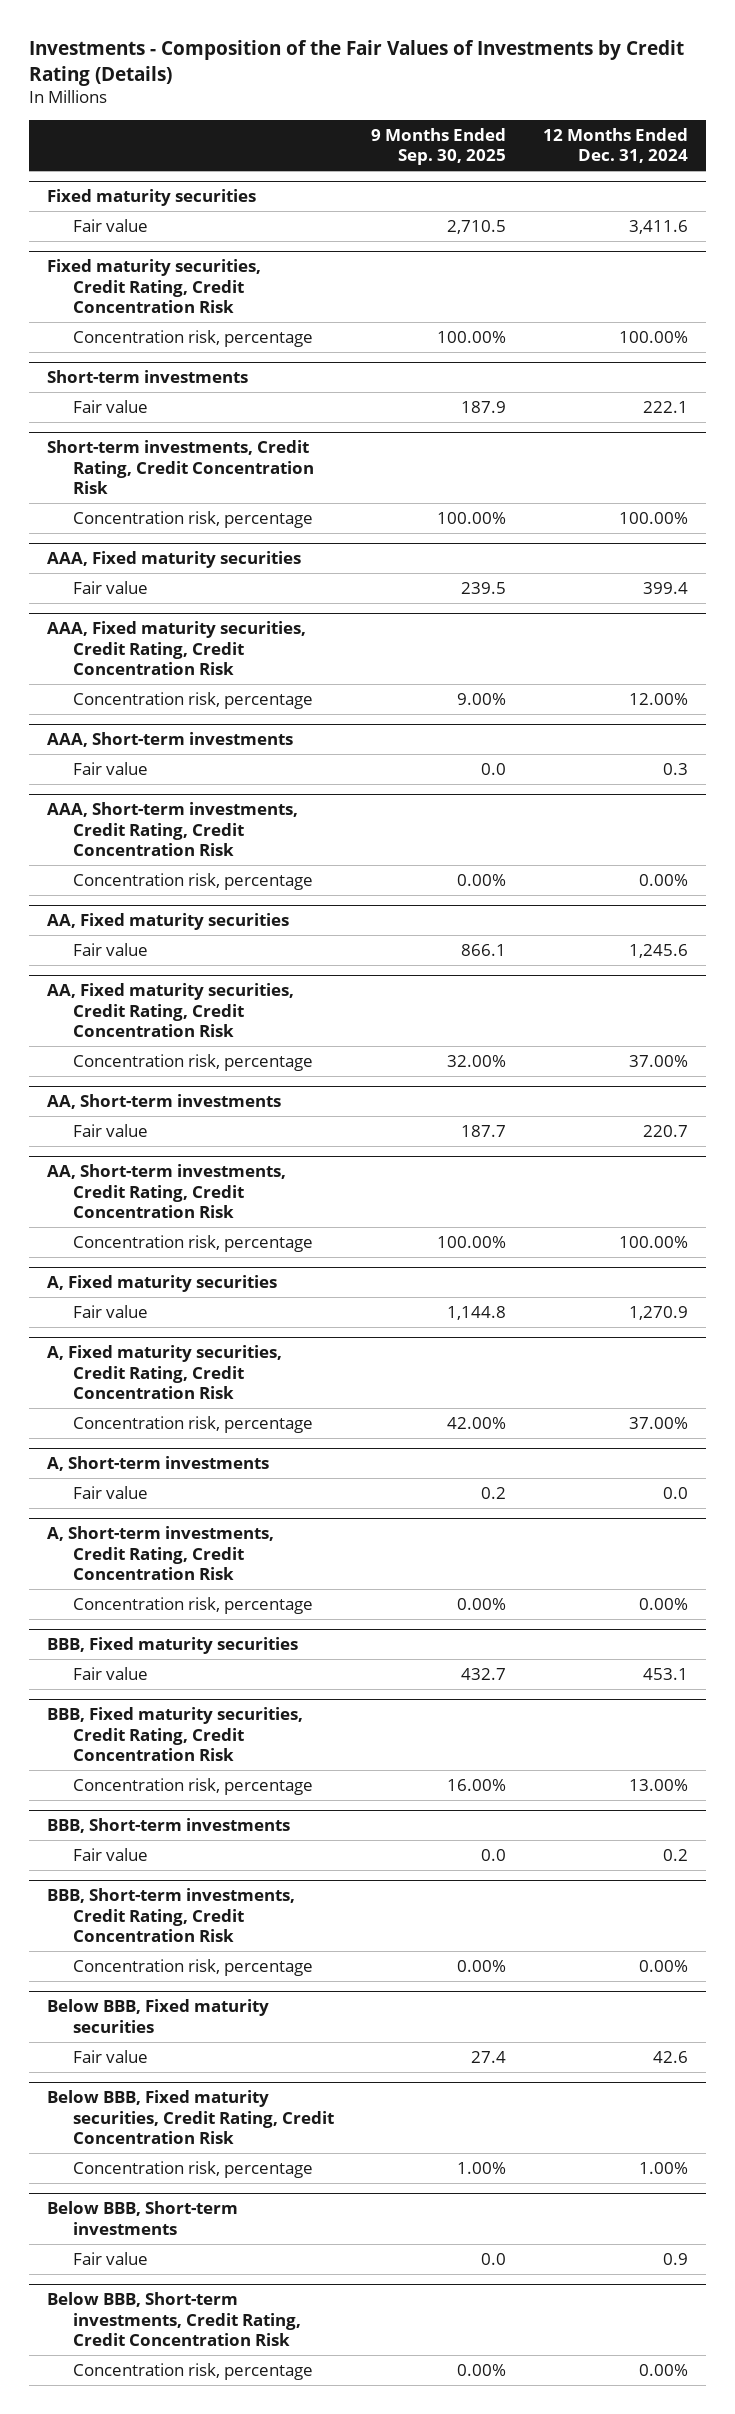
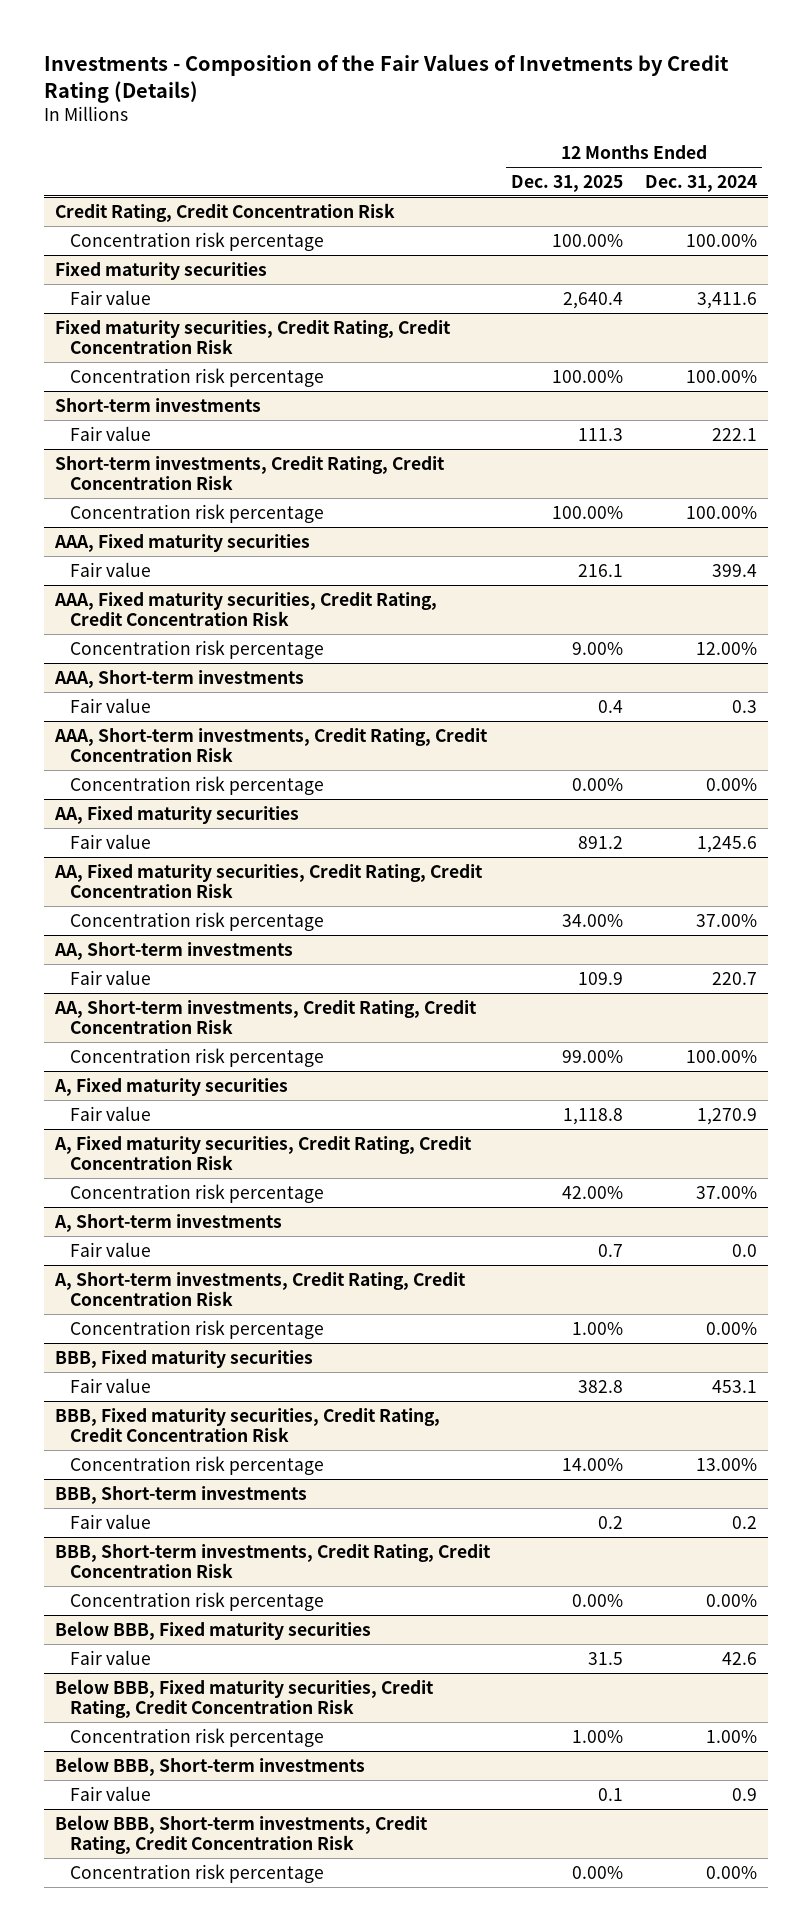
[29,39,685,86] Investments - Composition of the Fair Values of Investments by Credit Rating (Details) -> [43,53,729,103] Investments - Composition of the Fair Values of Invetments by Credit Rating (Details)
[370,127,506,166] 9 Months Ended Sep. 30, 2025 -> none
none -> [511,175,624,193] Dec. 31, 2025
none -> [54,202,395,222] Credit Rating, Credit Concentration Risk
none -> [70,231,325,251] Concentration risk percentage
[73,329,314,347] Concentration risk, percentage -> [70,367,325,387] Concentration risk percentage
[73,510,314,528] Concentration risk, percentage -> [70,503,325,523] Concentration risk percentage
[73,691,314,709] Concentration risk, percentage -> [70,639,325,659] Concentration risk percentage
[73,872,314,890] Concentration risk, percentage -> [70,775,325,795] Concentration risk percentage
[73,1053,314,1071] Concentration risk, percentage -> [70,911,325,931] Concentration risk percentage
[73,1234,314,1252] Concentration risk, percentage -> [70,1047,325,1067] Concentration risk percentage
[73,1415,314,1433] Concentration risk, percentage -> [70,1183,325,1203] Concentration risk percentage
[73,1596,314,1614] Concentration risk, percentage -> [70,1319,325,1339] Concentration risk percentage
[73,1777,314,1795] Concentration risk, percentage -> [70,1455,325,1475] Concentration risk percentage
[73,1958,314,1976] Concentration risk, percentage -> [70,1591,325,1611] Concentration risk percentage
[73,2160,314,2178] Concentration risk, percentage -> [70,1727,325,1747] Concentration risk percentage
[73,2362,314,2380] Concentration risk, percentage -> [70,1863,325,1883] Concentration risk percentage

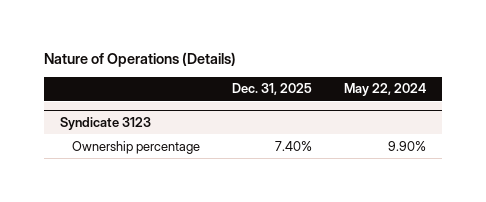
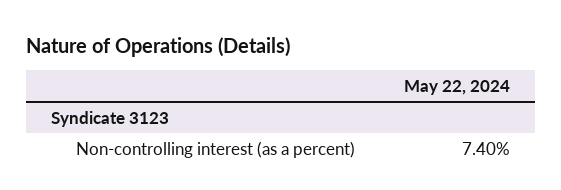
[231,83,312,96] Dec. 31, 2025 -> none
[71,140,200,154] Ownership percentage -> none
none -> [76,140,356,158] Non-controlling interest (as a percent)

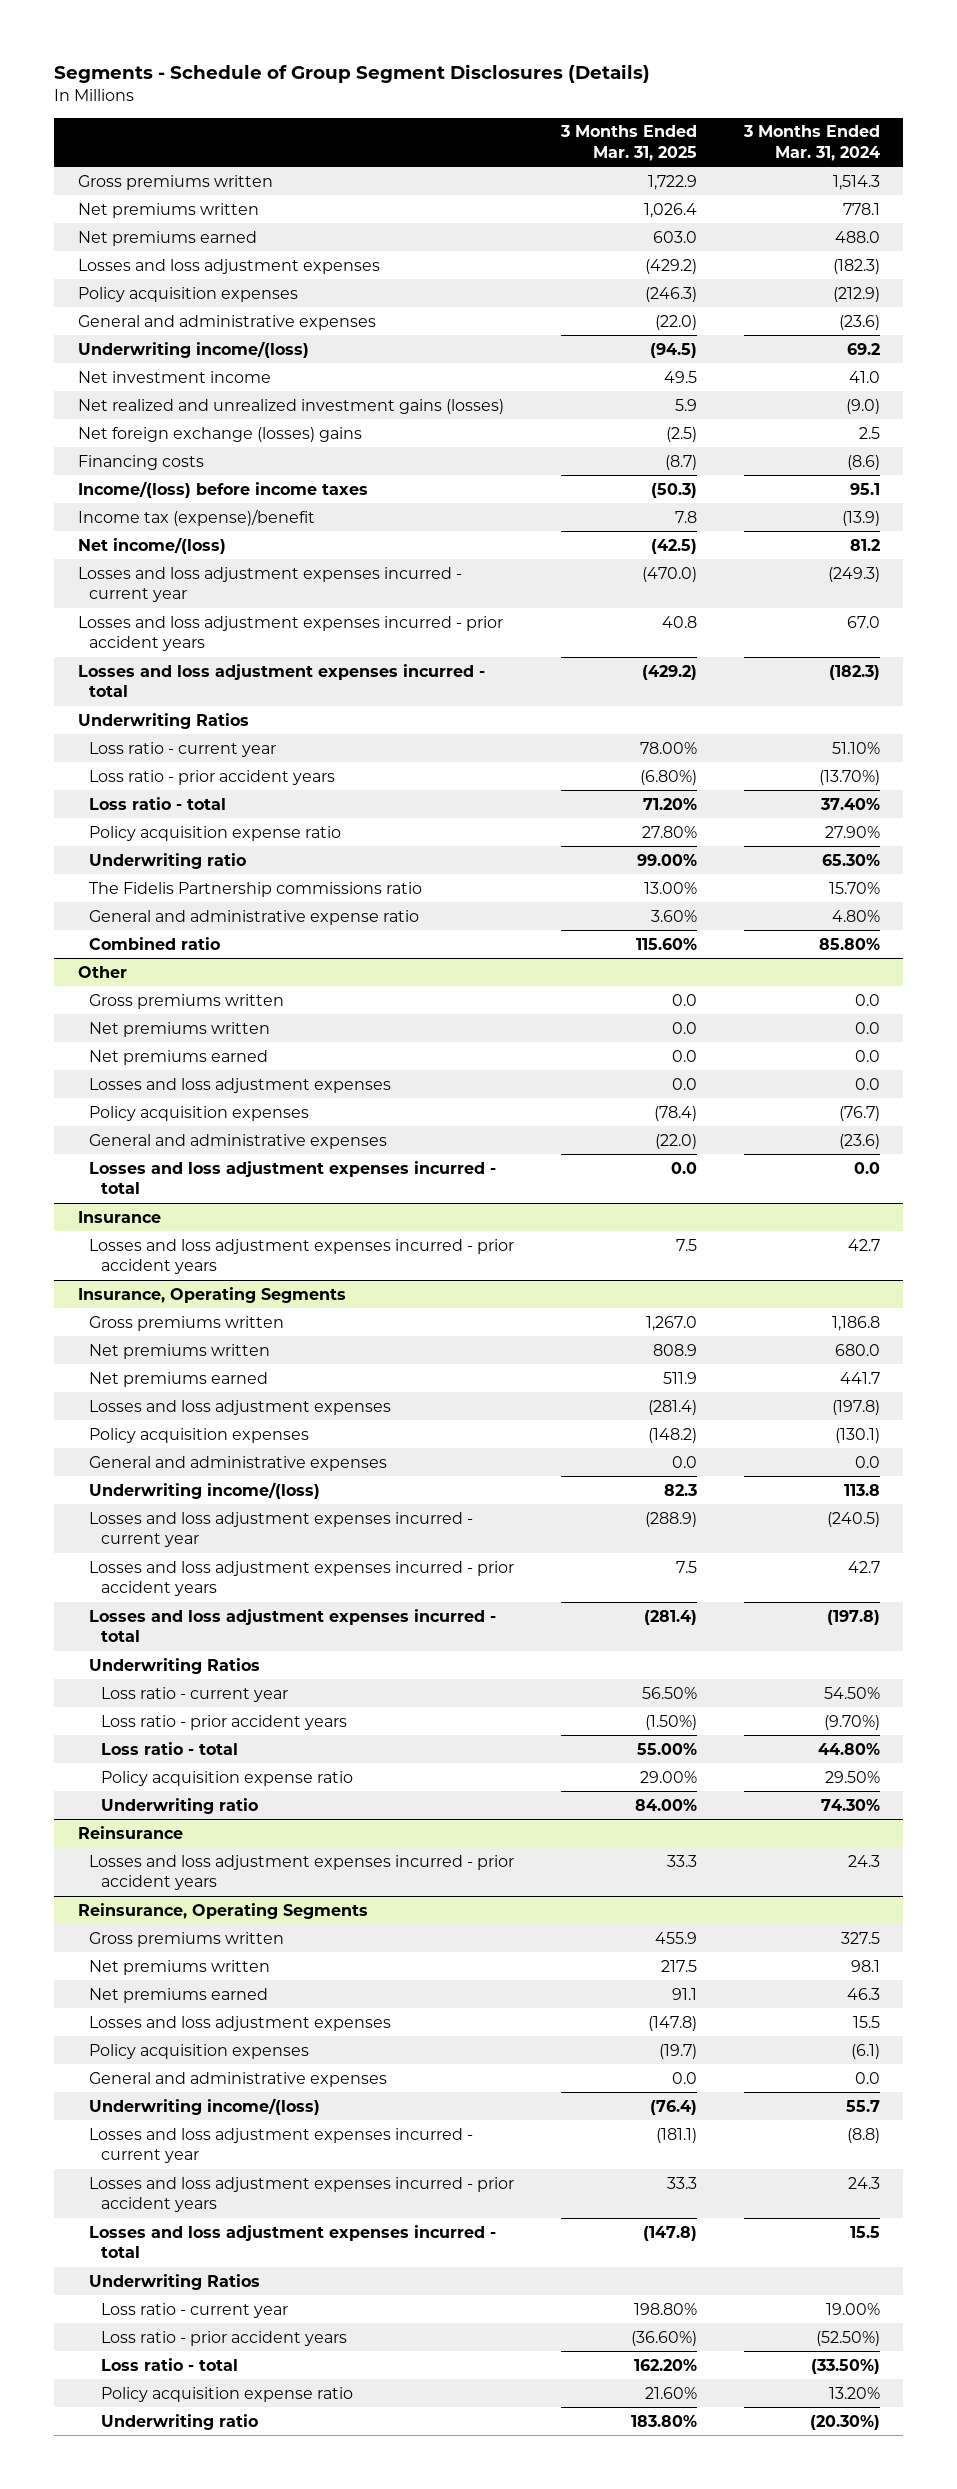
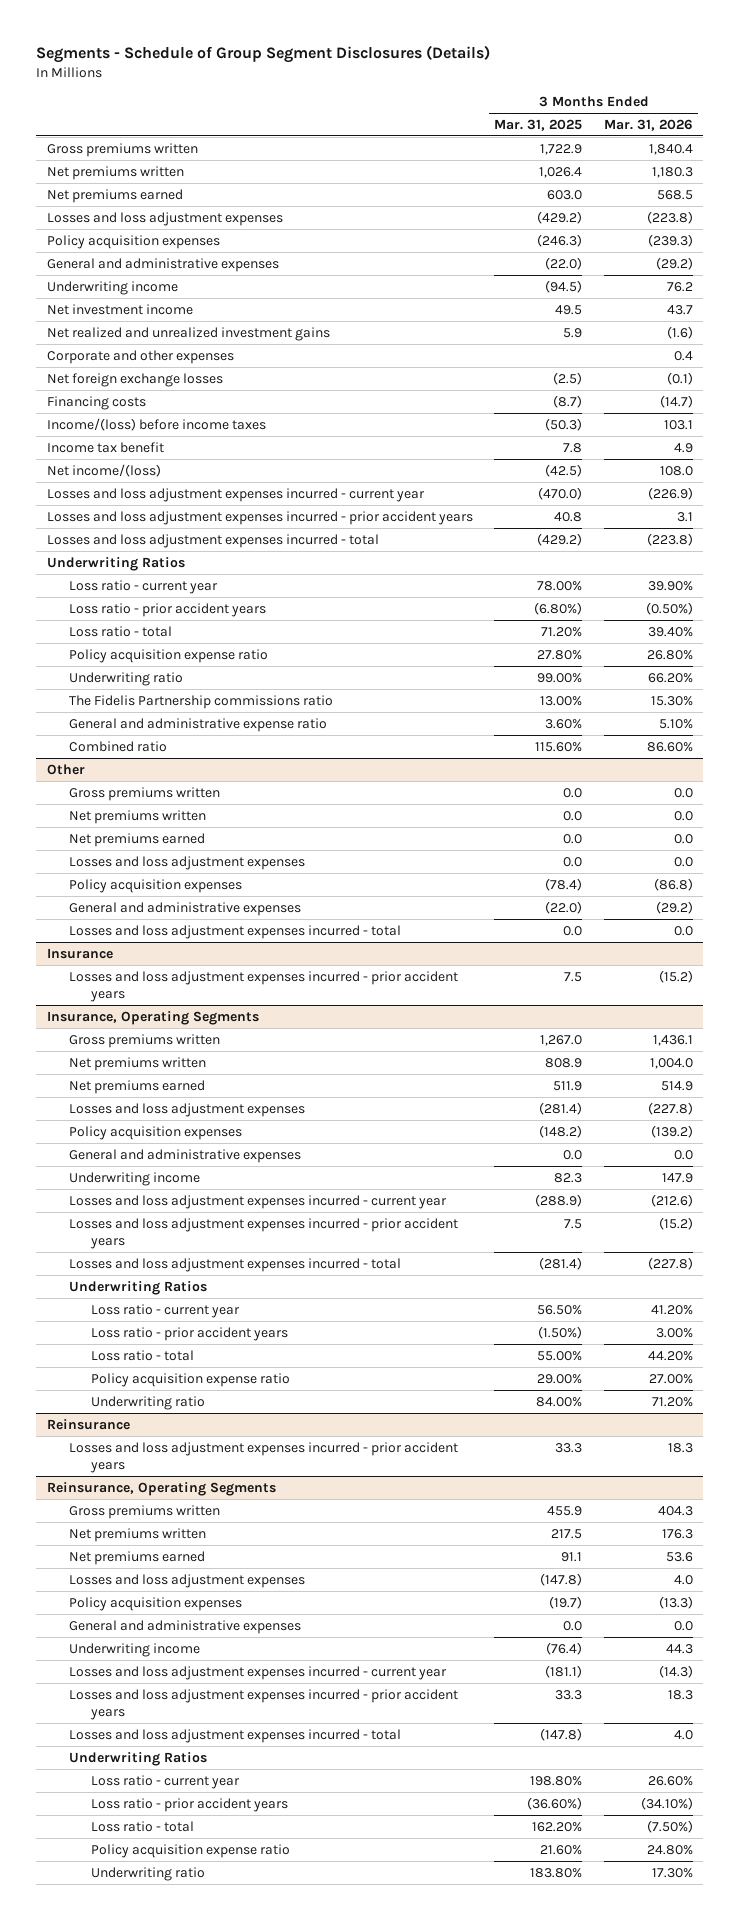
[742,125,880,162] 3 Months Ended Mar. 31, 2024 -> none
none -> [603,118,693,131] Mar. 31, 2026
[77,340,309,358] Underwriting income/(loss) -> [47,280,179,295] Underwriting income
[77,398,504,414] Net realized and unrealized investment gains (losses) -> [47,326,331,341] Net realized and unrealized investment gains
none -> [47,349,235,364] Corporate and other expenses
[77,426,362,442] Net foreign exchange (losses) gains -> [47,372,224,387] Net foreign exchange losses
[77,508,315,526] Income tax (expense)/benefit -> [47,441,165,453] Income tax benefit
[89,1481,321,1499] Underwriting income/(loss) -> [69,1171,201,1186] Underwriting income
[89,2097,321,2115] Underwriting income/(loss) -> [69,1642,201,1657] Underwriting income

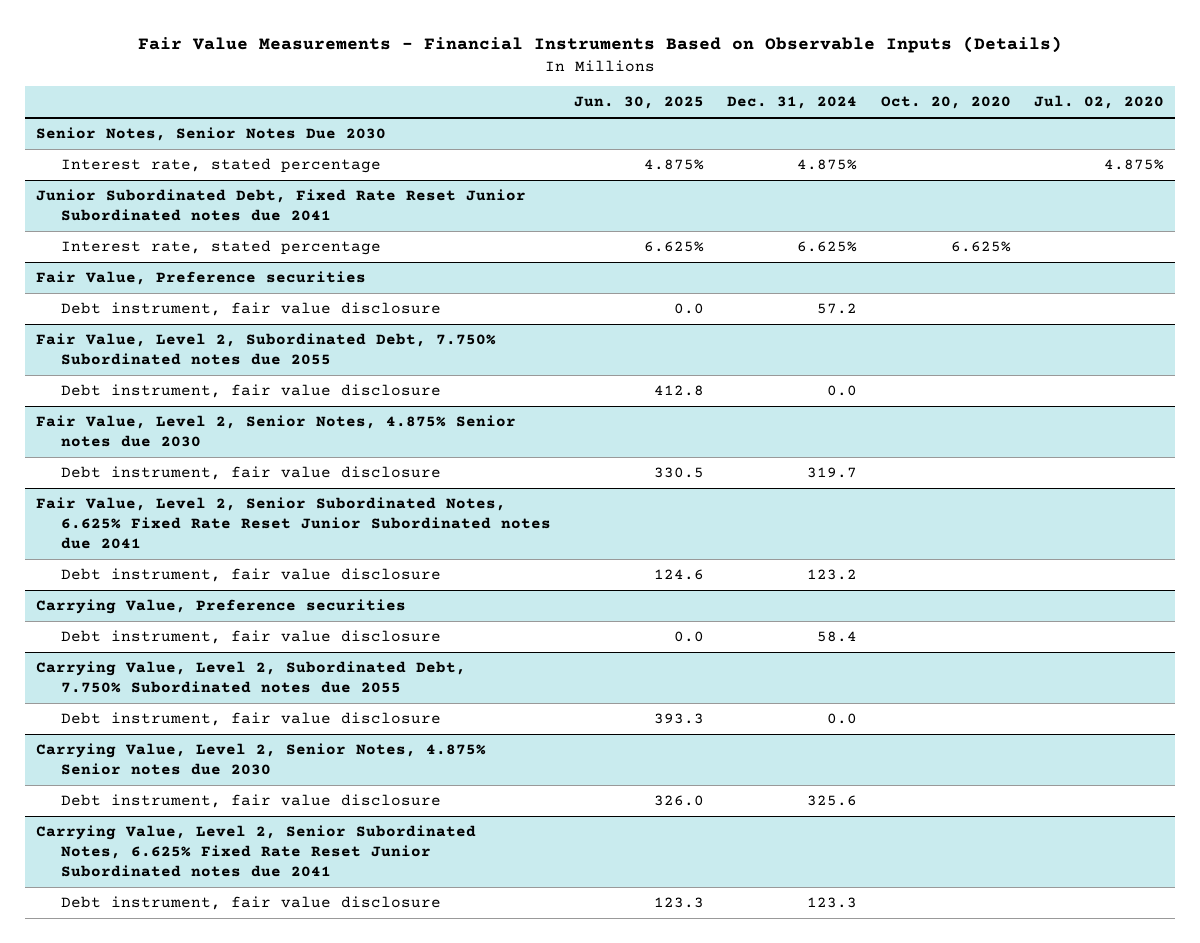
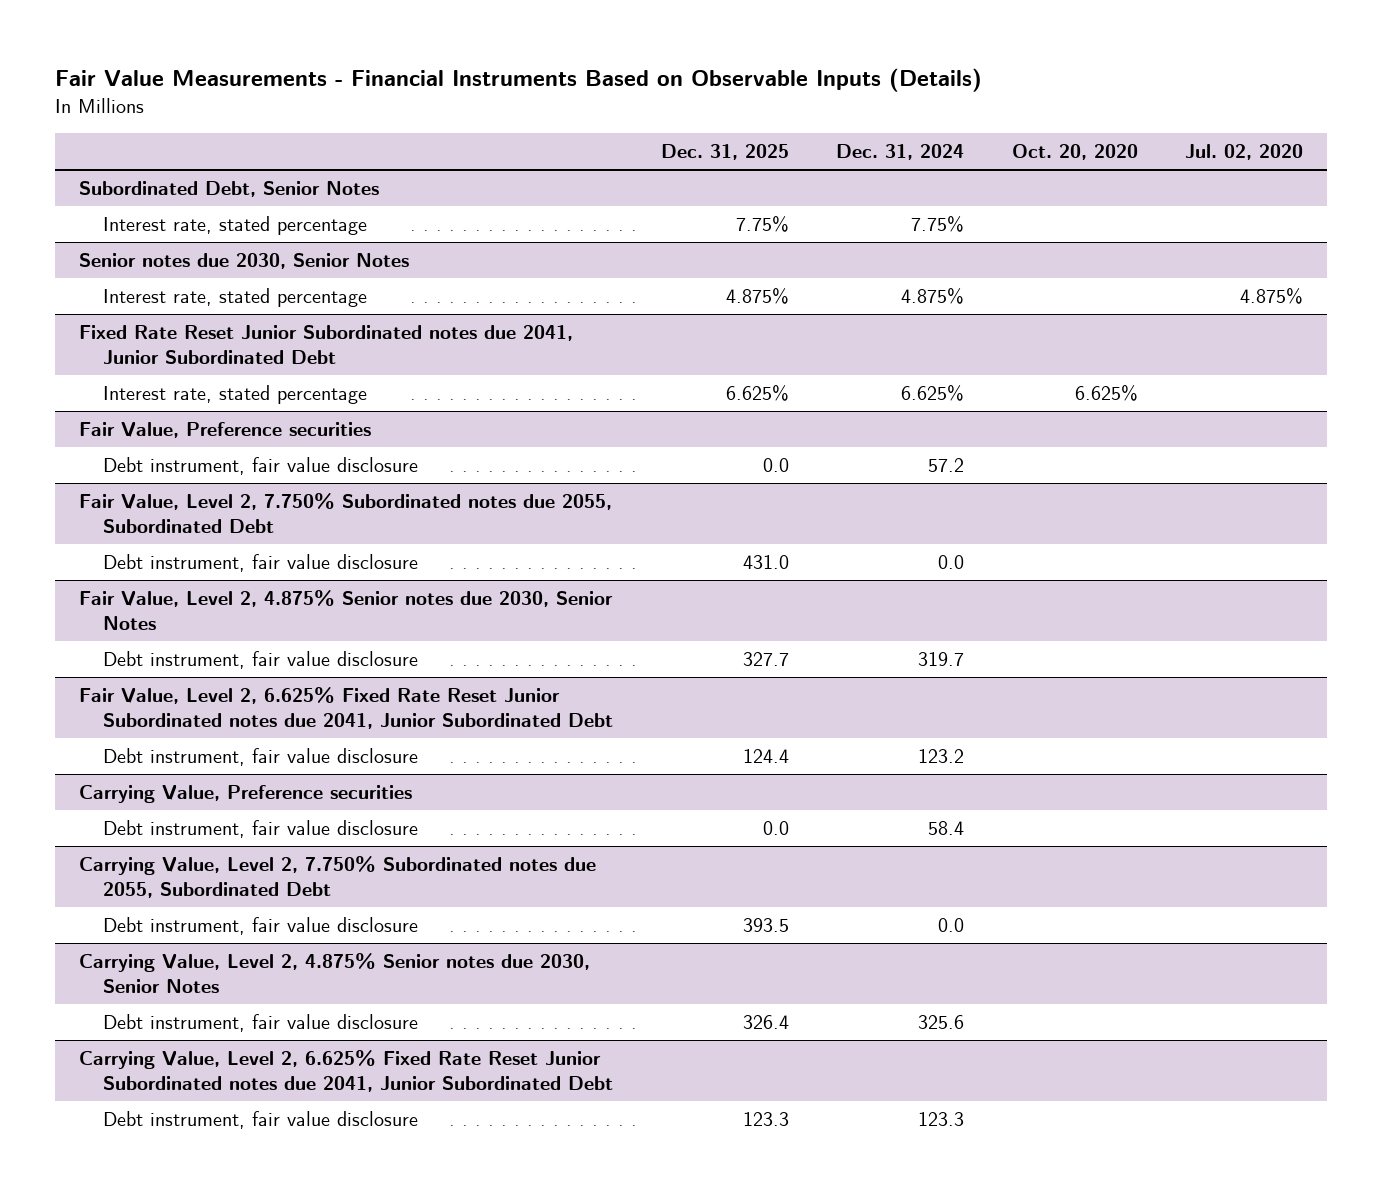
[574,96,705,110] Jun. 30, 2025 -> none
none -> [660,144,789,161] Dec. 31, 2025
none -> [78,181,379,198] Subordinated Debt, Senior Notes
none -> [103,216,368,236] Interest rate, stated percentage
[36,127,387,142] Senior Notes, Senior Notes Due 2030 -> [78,253,409,270] Senior notes due 2030, Senior Notes
[36,189,527,221] Junior Subordinated Debt, Fixed Rate Reset Junior Subordinated notes due 2041 -> [78,325,573,364] Fixed Rate Reset Junior Subordinated notes due 2041, Junior Subordinated Debt
[36,333,497,365] Fair Value, Level 2, Subordinated Debt, 7.750% Subordinated notes due 2055 -> [78,493,612,533] Fair Value, Level 2, 7.750% Subordinated notes due 2055, Subordinated Debt
[36,415,517,447] Fair Value, Level 2, Senior Notes, 4.875% Senior notes due 2030 -> [78,590,613,630] Fair Value, Level 2, 4.875% Senior notes due 2030, Senior Notes
[36,497,552,549] Fair Value, Level 2, Senior Subordinated Notes, 6.625% Fixed Rate Reset Junior Subordinated notes due 2041 -> [78,687,614,729] Fair Value, Level 2, 6.625% Fixed Rate Reset Junior Subordinated notes due 2041, Junior Subordinated Debt
[36,661,467,693] Carrying Value, Level 2, Subordinated Debt, 7.750% Subordinated notes due 2055 -> [78,856,596,898] Carrying Value, Level 2, 7.750% Subordinated notes due 2055, Subordinated Debt
[36,743,487,775] Carrying Value, Level 2, Senior Notes, 4.875% Senior notes due 2030 -> [78,953,590,993] Carrying Value, Level 2, 4.875% Senior notes due 2030, Senior Notes
[36,825,477,877] Carrying Value, Level 2, Senior Subordinated Notes, 6.625% Fixed Rate Reset Junior Subordinated notes due 2041 -> [78,1050,614,1092] Carrying Value, Level 2, 6.625% Fixed Rate Reset Junior Subordinated notes due 2041, Junior Subordinated Debt

